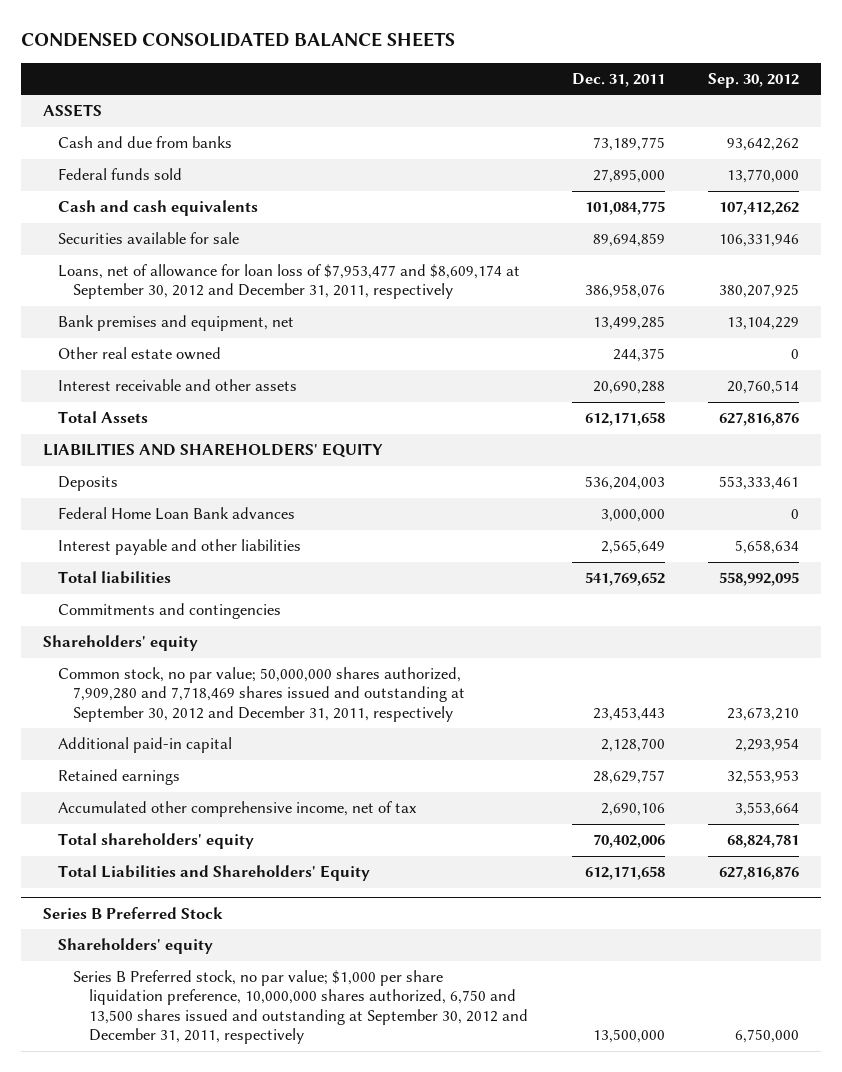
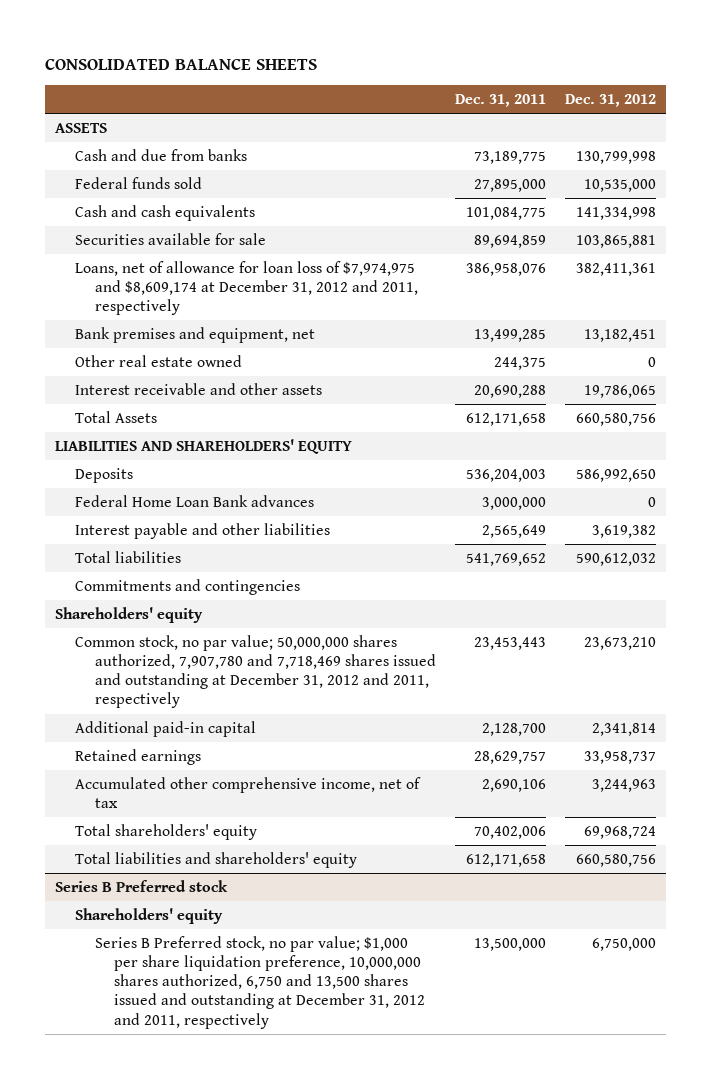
[20,32,455,48] CONDENSED CONSOLIDATED BALANCE SHEETS -> [45,58,318,70] CONSOLIDATED BALANCE SHEETS
[708,72,800,88] Sep. 30, 2012 -> none
none -> [565,93,657,107] Dec. 31, 2012
[58,264,521,300] Loans, net of allowance for loan loss of $7,953,477 and $8,609,174 at September 30, 2012 and December 31, 2011, respectively -> [74,260,418,316] Loans, net of allowance for loan loss of $7,974,975 and $8,609,174 at December 31, 2012 and 2011, respectively
[58,667,466,722] Common stock, no par value; 50,000,000 shares authorized, 7,909,280 and 7,718,469 shares issued and outstanding at September 30, 2012 and December 31, 2011, respectively -> [74,634,436,709] Common stock, no par value; 50,000,000 shares authorized, 7,907,780 and 7,718,469 shares issued and outstanding at December 31, 2012 and 2011, respectively
[58,865,371,882] Total Liabilities and Shareholders' Equity -> [74,851,357,868] Total liabilities and shareholders' equity
[42,906,223,919] Series B Preferred Stock -> [55,879,229,892] Series B Preferred stock
[73,970,528,1045] Series B Preferred stock, no par value; $1,000 per share liquidation preference, 10,000,000 shares authorized, 6,750 and 13,500 shares issued and outstanding at September 30, 2012 and December 31, 2011, respectively -> [94,935,426,1029] Series B Preferred stock, no par value; $1,000 per share liquidation preference, 10,000,000 shares authorized, 6,750 and 13,500 shares issued and outstanding at December 31, 2012 and 2011, respectively

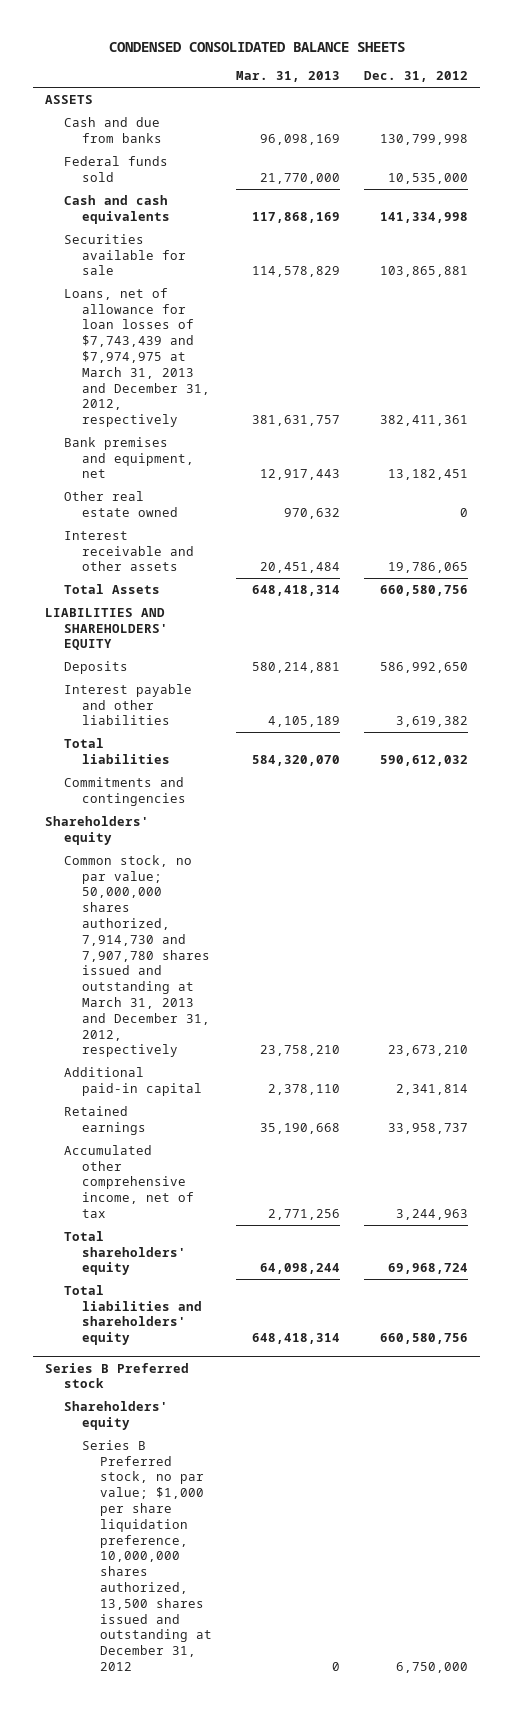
[45,58,318,70] CONSOLIDATED BALANCE SHEETS -> [108,42,405,53] CONDENSED CONSOLIDATED BALANCE SHEETS
[454,93,546,107] Dec. 31, 2011 -> none
none -> [236,71,341,83] Mar. 31, 2013
[74,260,418,316] Loans, net of allowance for loan loss of $7,974,975 and $8,609,174 at December 31, 2012 and 2011, respectively -> [63,287,210,428] Loans, net of allowance for loan losses of $7,743,439 and $7,974,975 at March 31, 2013 and December 31, 2012, respectively
[74,494,314,507] Federal Home Loan Bank advances -> none
[74,634,436,709] Common stock, no par value; 50,000,000 shares authorized, 7,907,780 and 7,718,469 shares issued and outstanding at December 31, 2012 and 2011, respectively -> [63,854,210,1058] Common stock, no par value; 50,000,000 shares authorized, 7,914,730 and 7,907,780 shares issued and outstanding at March 31, 2013 and December 31, 2012, respectively
[94,935,426,1029] Series B Preferred stock, no par value; $1,000 per share liquidation preference, 10,000,000 shares authorized, 6,750 and 13,500 shares issued and outstanding at December 31, 2012 and 2011, respectively -> [81,1439,213,1671] Series B Preferred stock, no par value; $1,000 per share liquidation preference, 10,000,000 shares authorized, 13,500 shares issued and outstanding at December 31, 2012

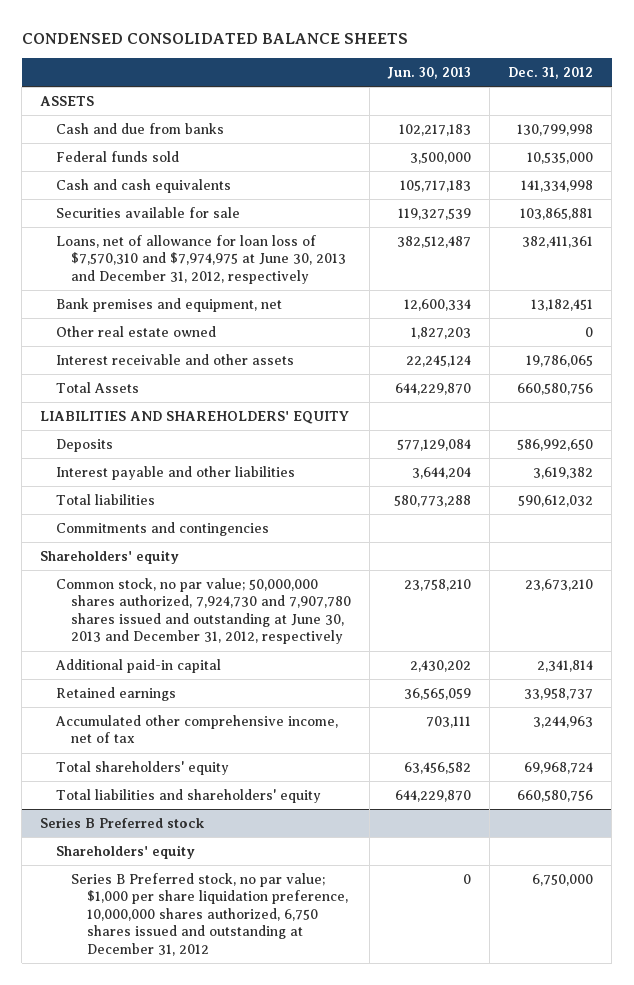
[236,71,341,83] Mar. 31, 2013 -> none
none -> [387,66,472,79] Jun. 30, 2013
[63,287,210,428] Loans, net of allowance for loan losses of $7,743,439 and $7,974,975 at March 31, 2013 and December 31, 2012, respectively -> [55,234,347,284] Loans, net of allowance for loan loss of $7,570,310 and $7,974,975 at June 30, 2013 and December 31, 2012, respectively
[63,854,210,1058] Common stock, no par value; 50,000,000 shares authorized, 7,914,730 and 7,907,780 shares issued and outstanding at March 31, 2013 and December 31, 2012, respectively -> [55,577,352,645] Common stock, no par value; 50,000,000 shares authorized, 7,924,730 and 7,907,780 shares issued and outstanding at June 30, 2013 and December 31, 2012, respectively
[81,1439,213,1671] Series B Preferred stock, no par value; $1,000 per share liquidation preference, 10,000,000 shares authorized, 13,500 shares issued and outstanding at December 31, 2012 -> [71,872,348,956] Series B Preferred stock, no par value; $1,000 per share liquidation preference, 10,000,000 shares authorized, 6,750 shares issued and outstanding at December 31, 2012

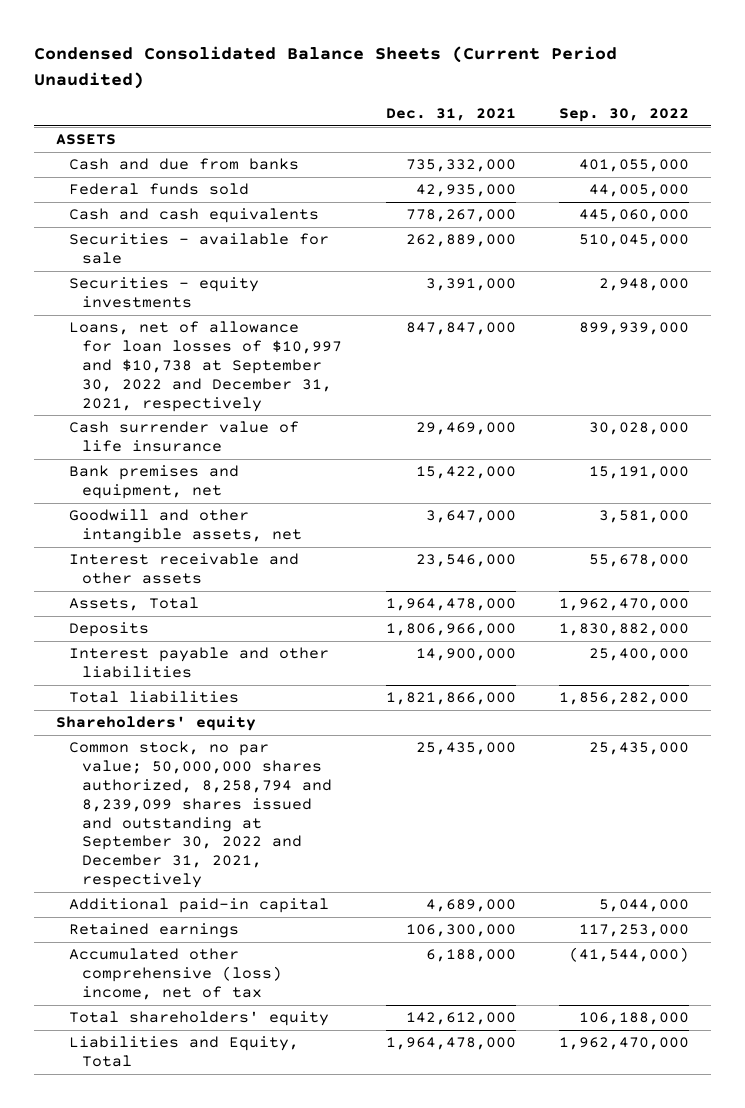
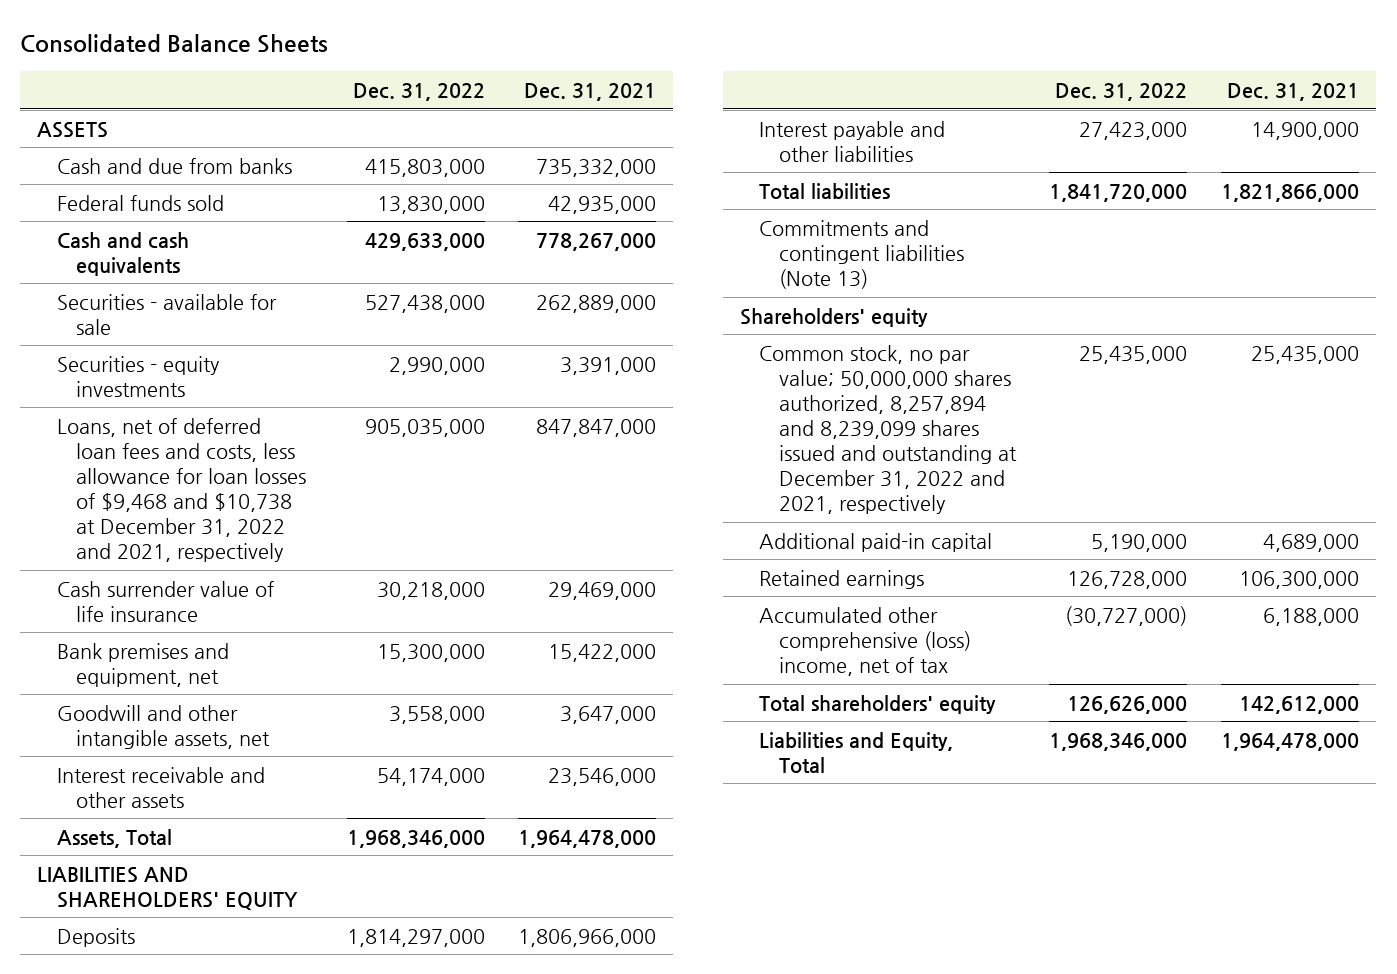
[34,46,618,89] Condensed Consolidated Balance Sheets (Current Period Unaudited) -> [20,34,329,54] Consolidated Balance Sheets
[559,108,690,123] Sep. 30, 2022 -> none
none -> [352,82,485,101] Dec. 31, 2022
[69,321,343,412] Loans, net of allowance for loan losses of $10,997 and $10,738 at September 30, 2022 and December 31, 2021, respectively -> [56,417,306,563] Loans, net of deferred loan fees and costs, less allowance for loan losses of $9,468 and $10,738 at December 31, 2022 and 2021, respectively
none -> [37,866,298,910] LIABILITIES AND SHAREHOLDERS' EQUITY
none -> [759,219,964,289] Commitments and contingent liabilities (Note 13)
[69,741,333,889] Common stock, no par value; 50,000,000 shares authorized, 8,258,794 and 8,239,099 shares issued and outstanding at September 30, 2022 and December 31, 2021, respectively -> [759,344,1017,515] Common stock, no par value; 50,000,000 shares authorized, 8,257,894 and 8,239,099 shares issued and outstanding at December 31, 2022 and 2021, respectively

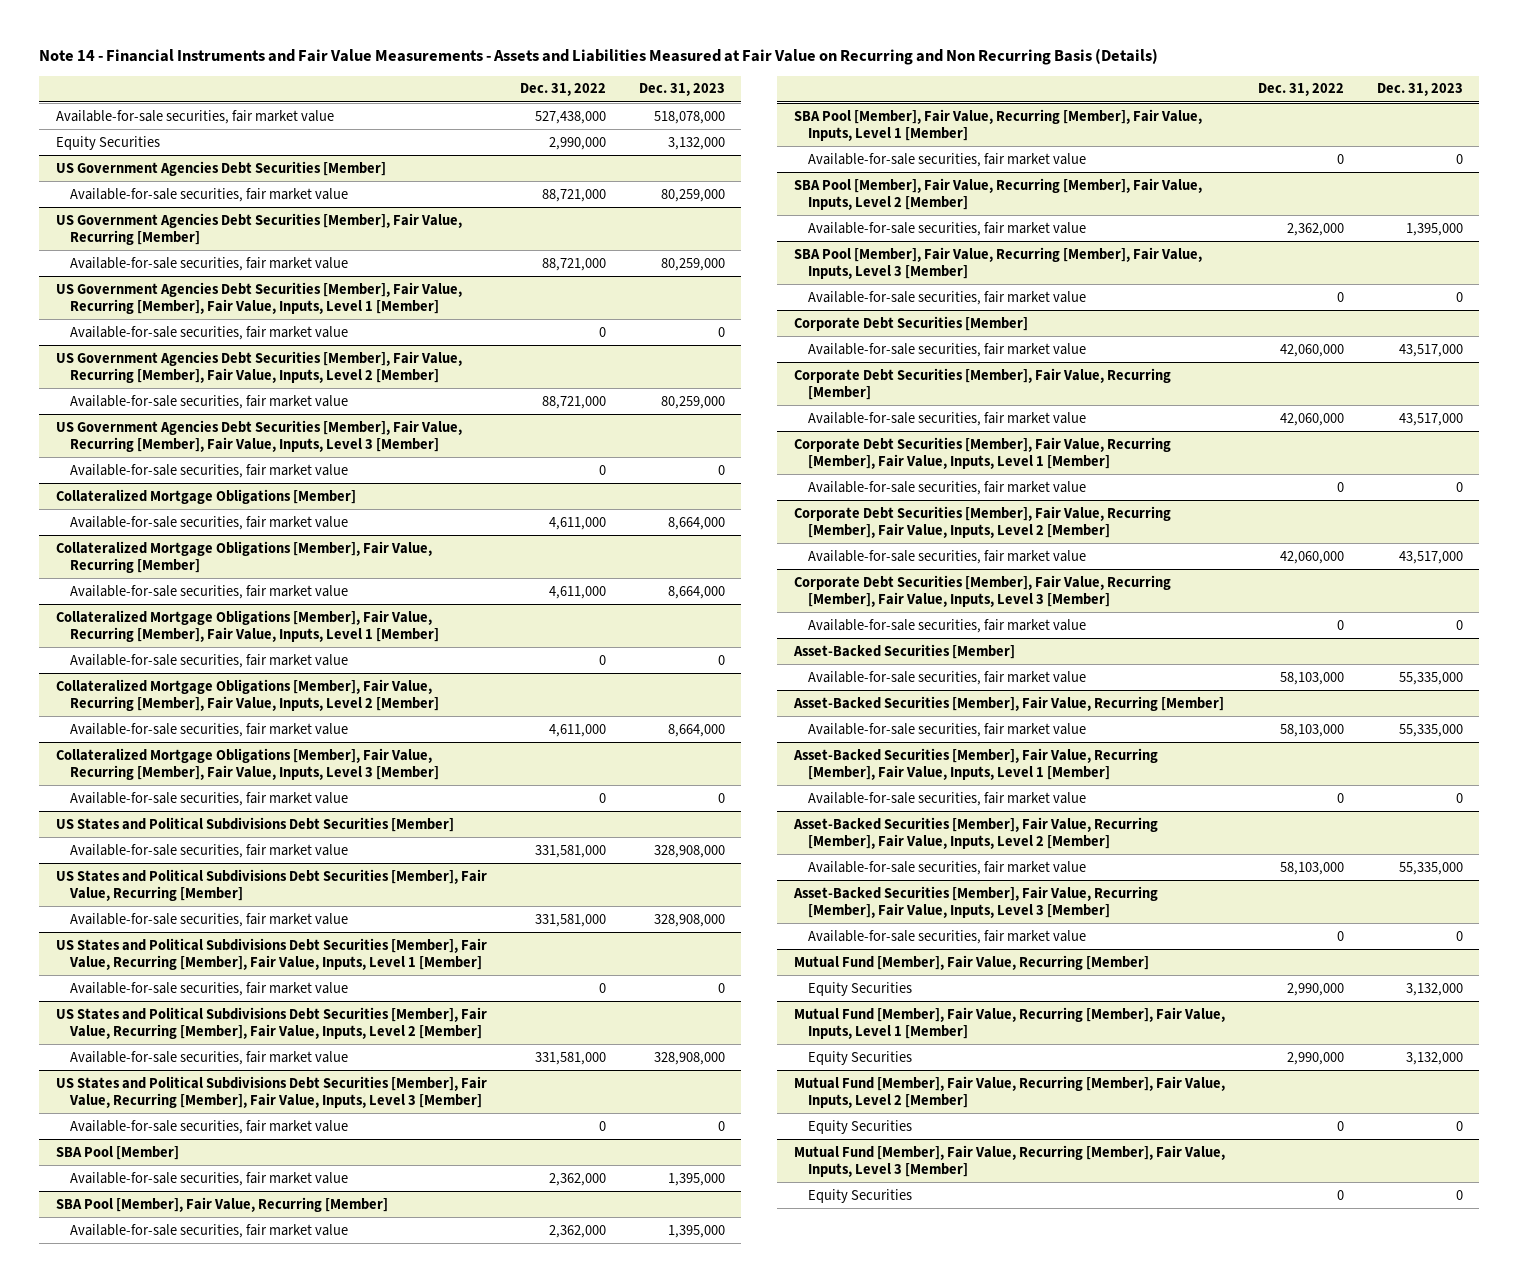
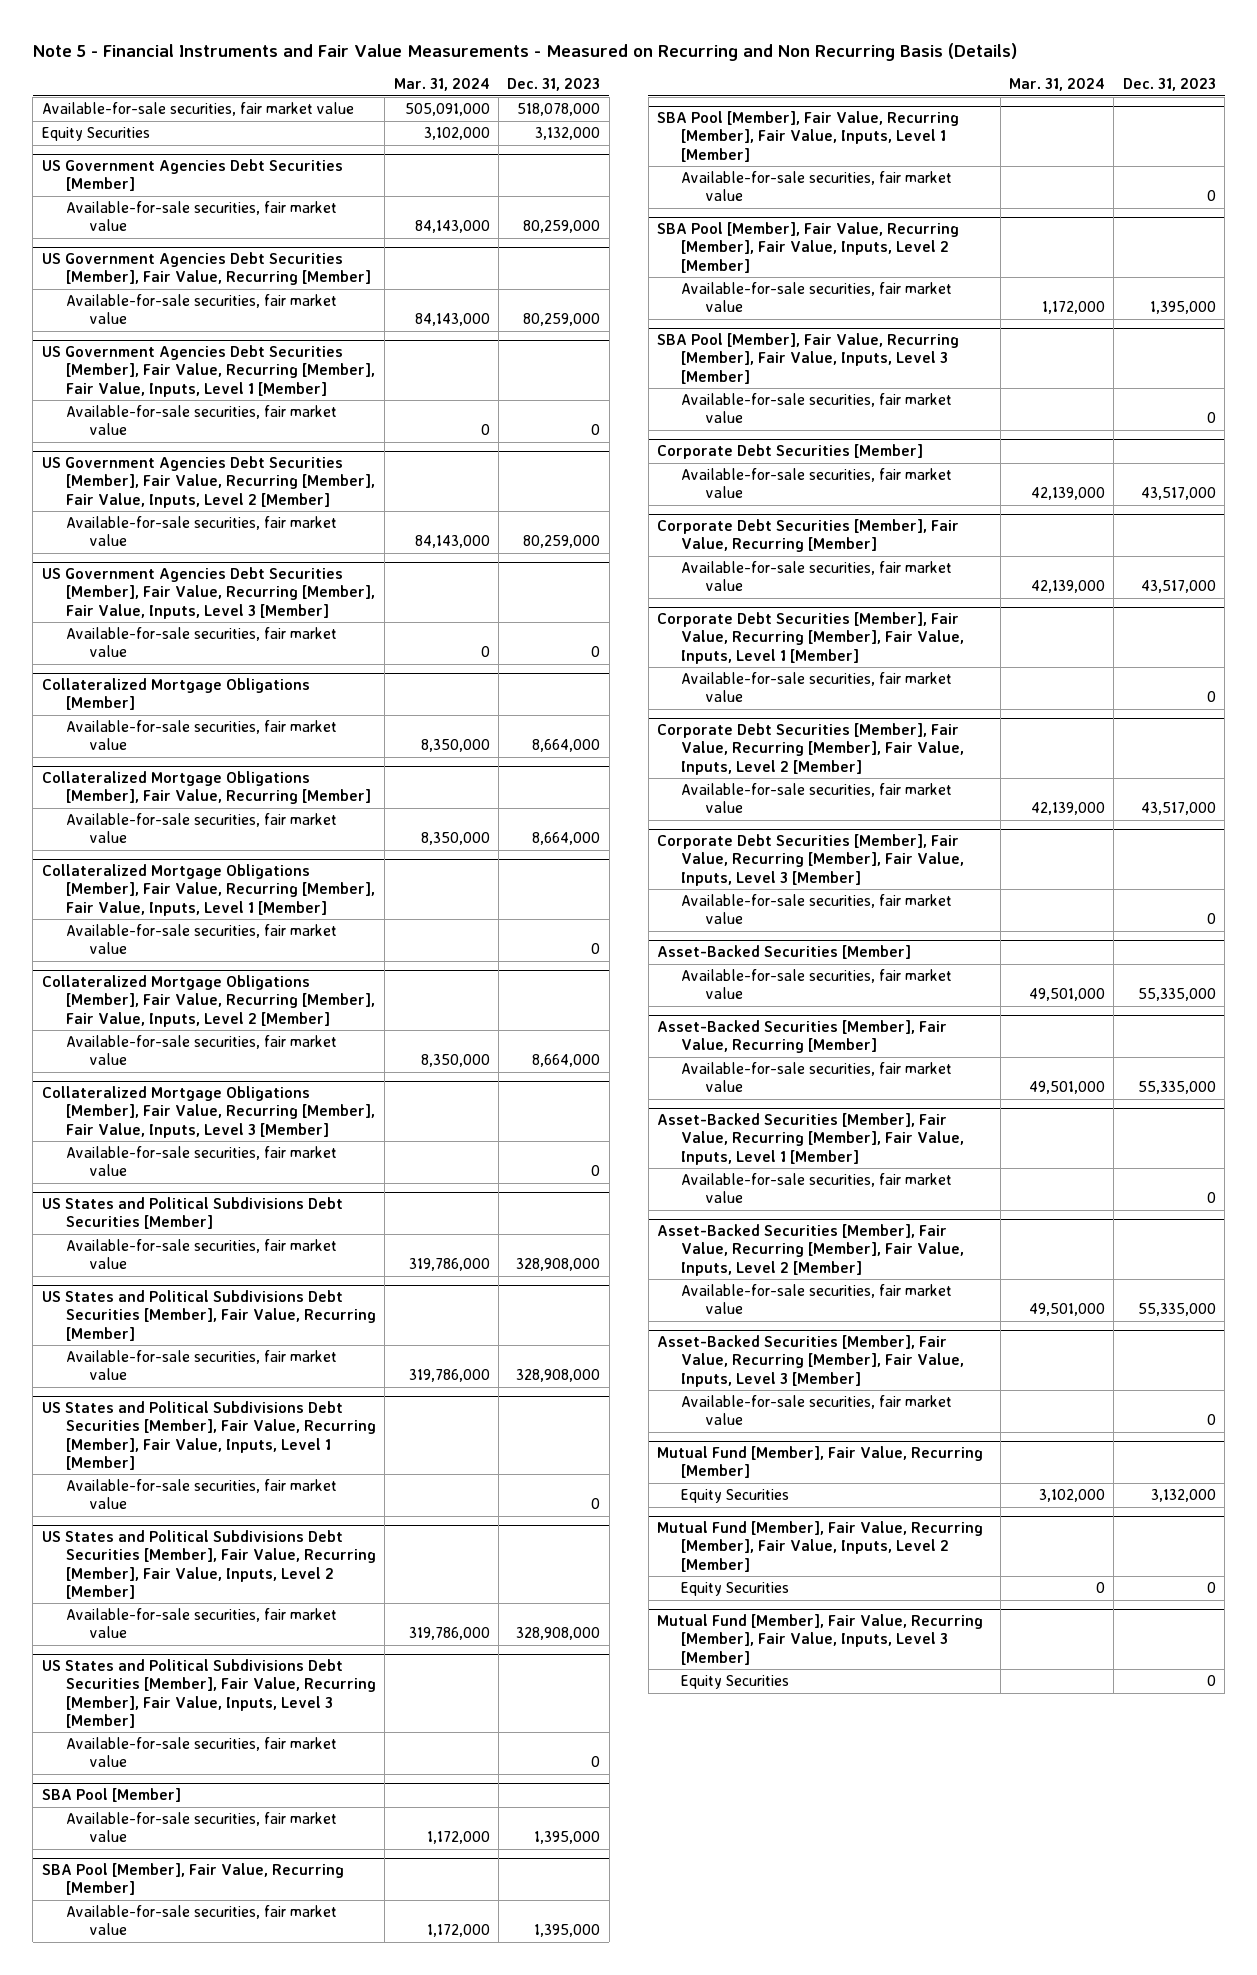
[39,48,1159,66] Note 14 - Financial Instruments and Fair Value Measurements - Assets and Liabilities Measured at Fair Value on Recurring and Non Recurring Basis (Details) -> [32,42,1017,61] Note 5 - Financial Instruments and Fair Value Measurements - Measured on Recurring and Non Recurring Basis (Details)
[519,83,606,97] Dec. 31, 2022 -> none
none -> [393,78,490,92] Mar. 31, 2024
[793,1006,1225,1039] Mutual Fund [Member], Fair Value, Recurring [Member], Fair Value, Inputs, Level 1 [Member] -> none
[807,1050,912,1065] Equity Securities -> none

